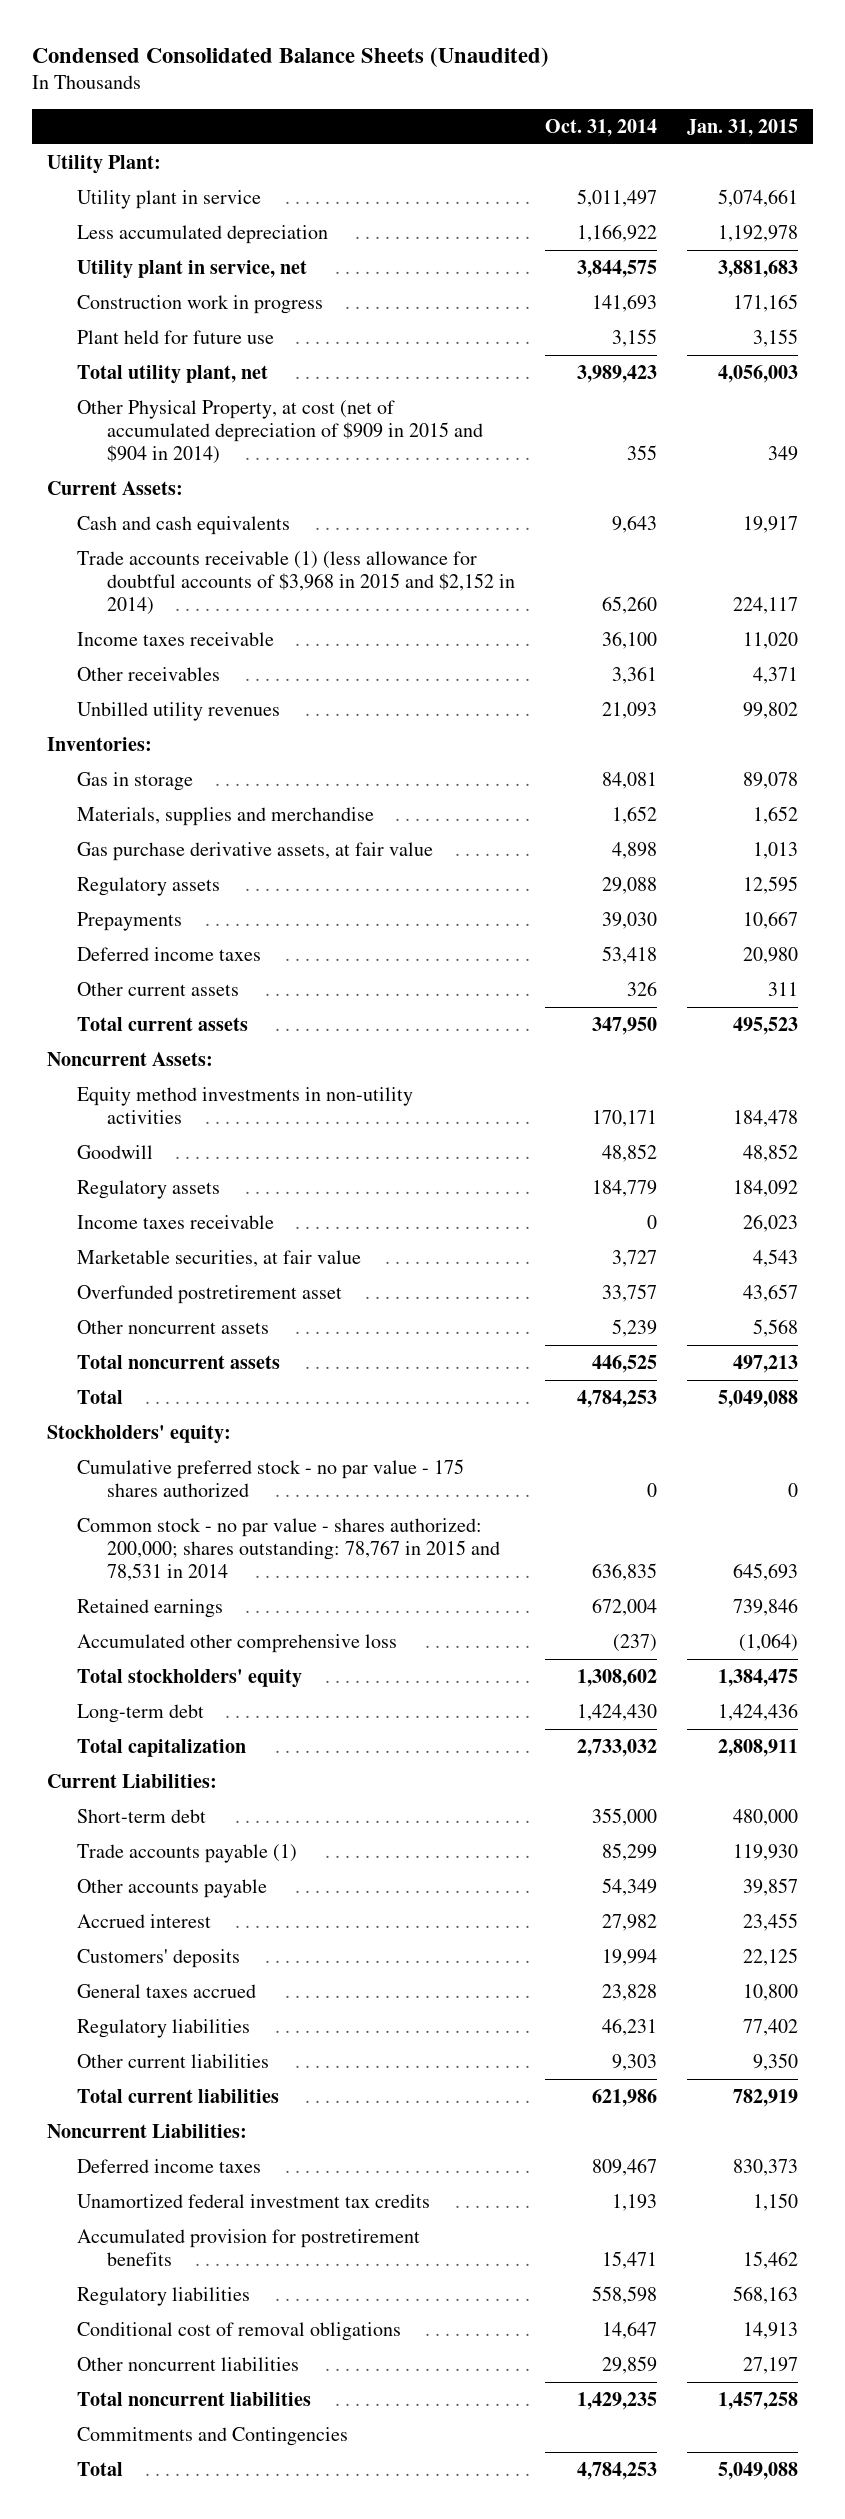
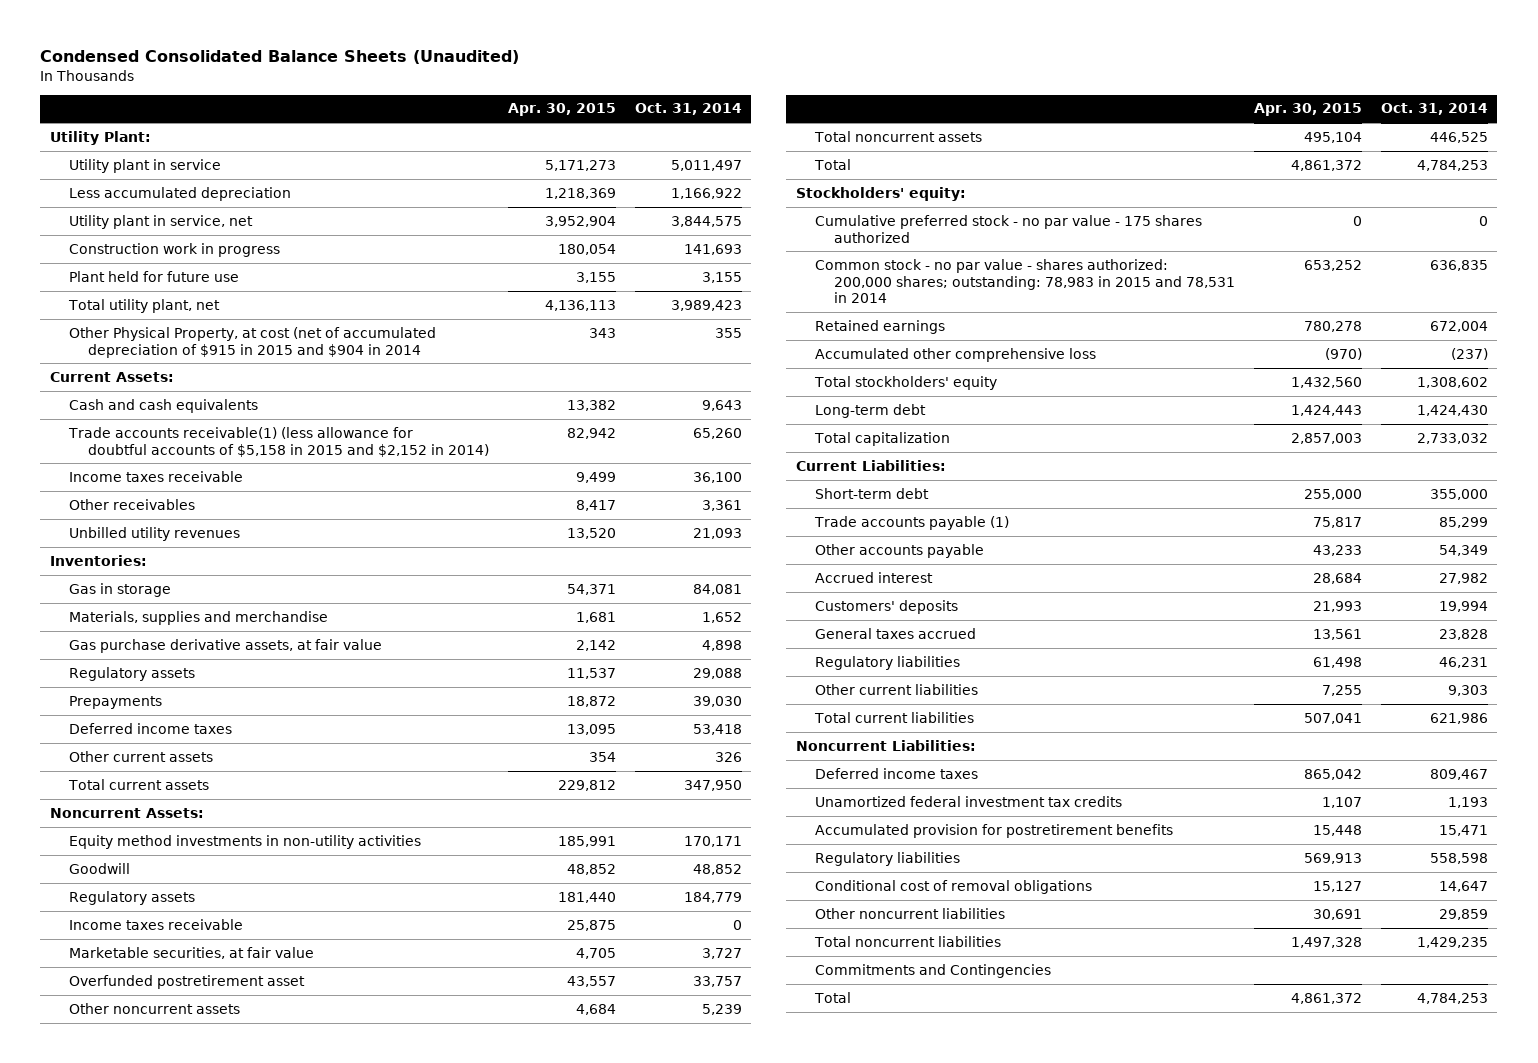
[686,118,798,137] Jan. 31, 2015 -> none
none -> [508,103,617,117] Apr. 30, 2015
[76,399,483,465] Other Physical Property, at cost (net of accumulated depreciation of $909 in 2015 and $904 in 2014) -> [69,326,437,358] Other Physical Property, at cost (net of accumulated depreciation of $915 in 2015 and $904 in 2014
[76,550,515,616] Trade accounts receivable (1) (less allowance for doubtful accounts of $3,968 in 2015 and $2,152 in 2014) -> [68,426,490,457] Trade accounts receivable(1) (less allowance for doubtful accounts of $5,158 in 2015 and $2,152 in 2014)
[76,1517,500,1582] Common stock - no par value - shares authorized: 200,000; shares outstanding: 78,767 in 2015 and 78,531 in 2014 -> [814,258,1236,304] Common stock - no par value - shares authorized: 200,000 shares; outstanding: 78,983 in 2015 and 78,531 in 2014

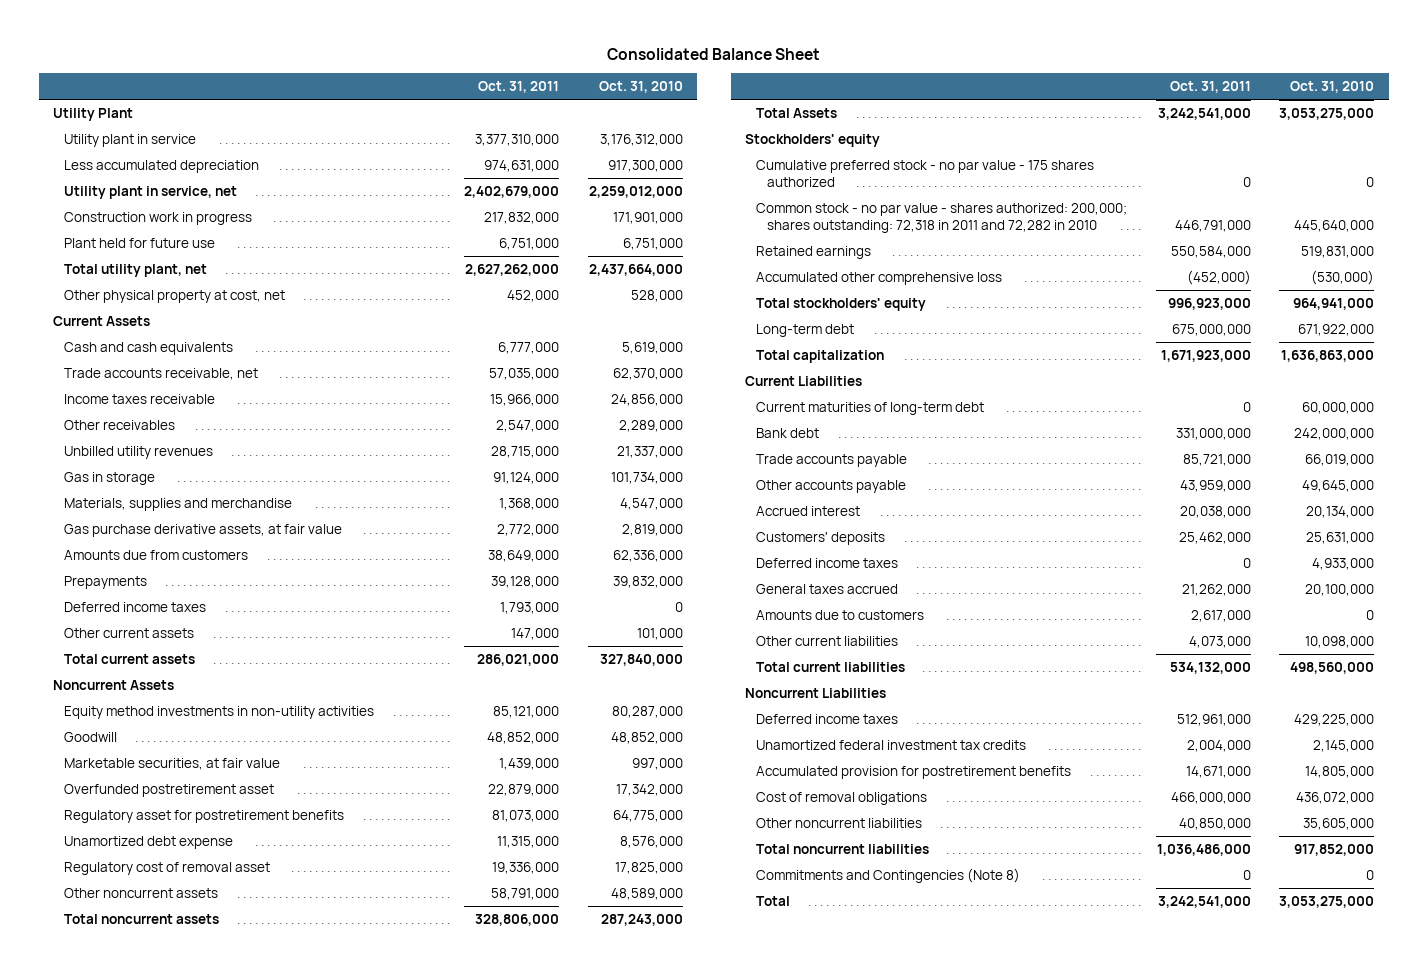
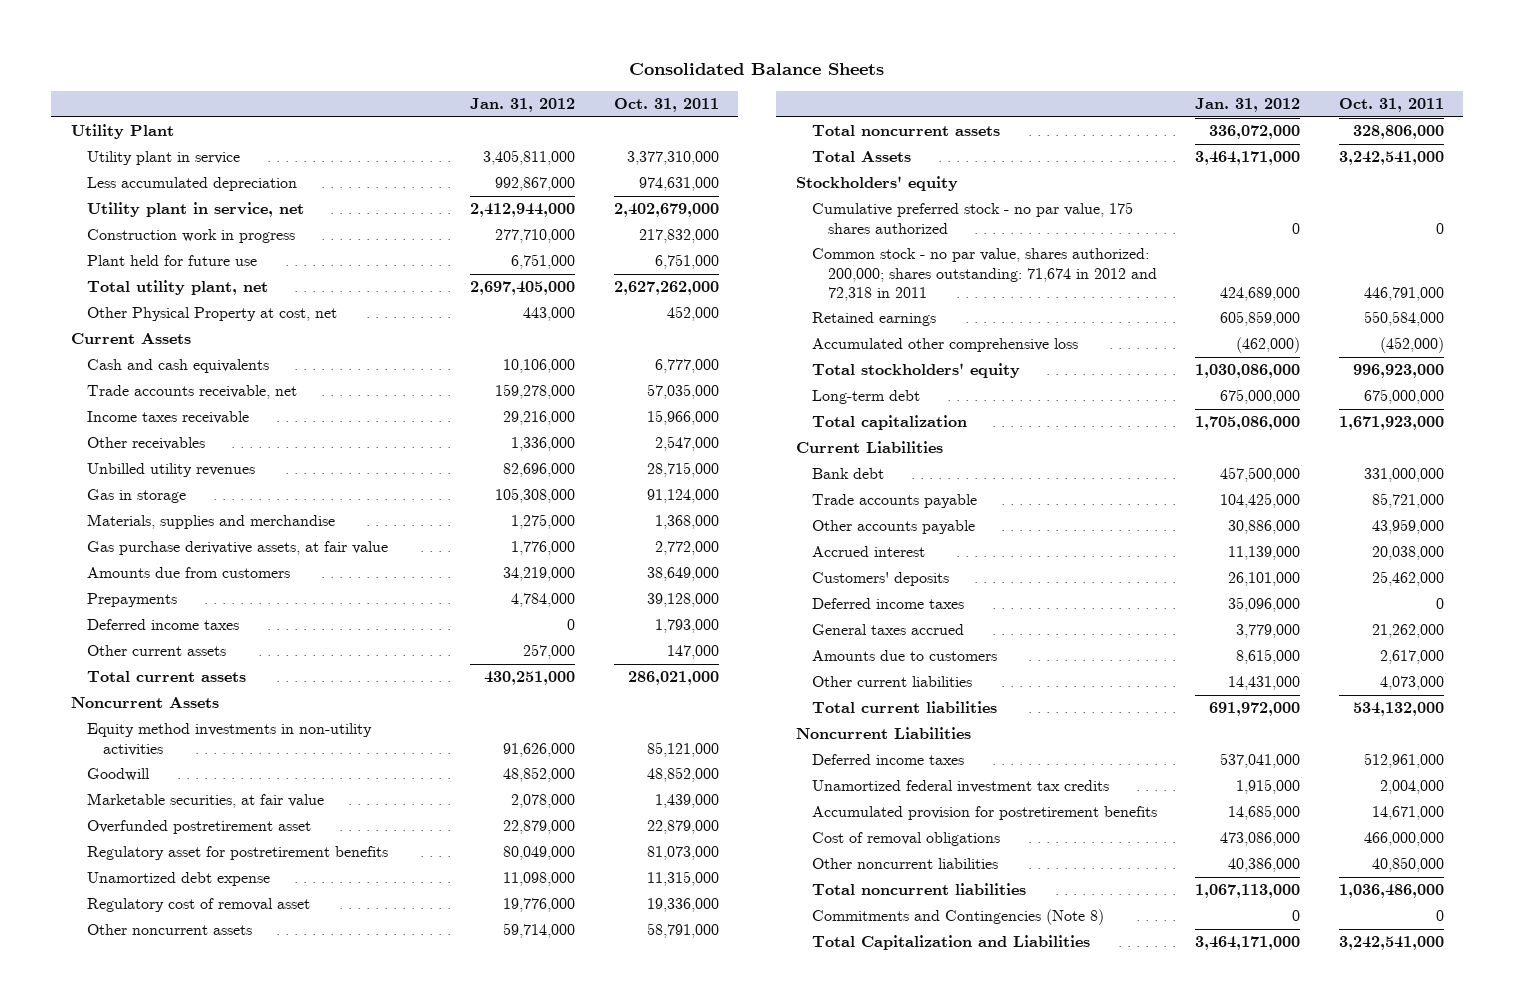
[606,47,820,60] Consolidated Balance Sheet -> [629,63,885,76] Consolidated Balance Sheets
[598,81,683,94] Oct. 31, 2010 -> none
none -> [470,98,576,113] Jan. 31, 2012
[64,289,286,303] Other physical property at cost, net -> [86,307,337,322] Other Physical Property at cost, net
[755,159,1094,187] Cumulative preferred stock - no par value - 175 shares authorized -> [811,202,1133,234] Cumulative preferred stock - no par value, 175 shares authorized
[755,202,1127,233] Common stock - no par value - shares authorized: 200,000; shares outstanding: 72,318 in 2011 and 72,282 in 2010 -> [811,248,1157,301] Common stock - no par value, shares authorized: 200,000; shares outstanding: 71,674 in 2012 and 72,318 in 2011
[755,401,984,415] Current maturities of long-term debt -> none
[755,895,790,906] Total -> [811,935,1090,951] Total Capitalization and Liabilities

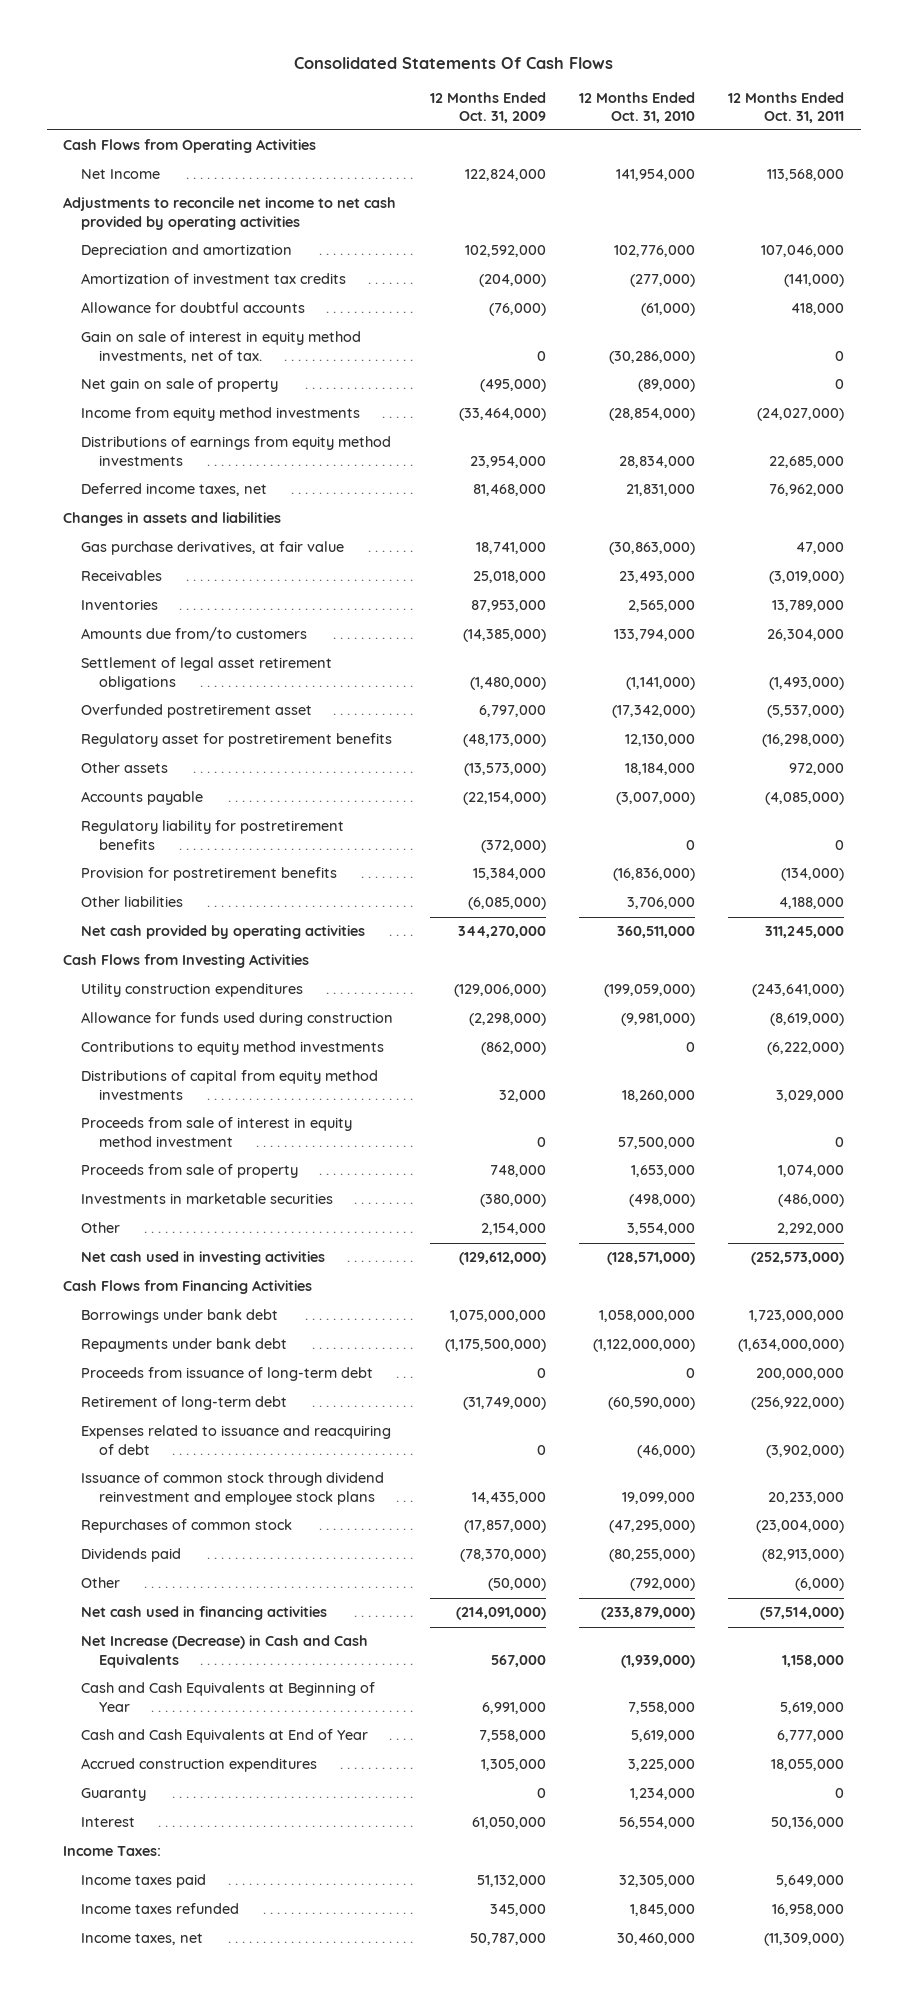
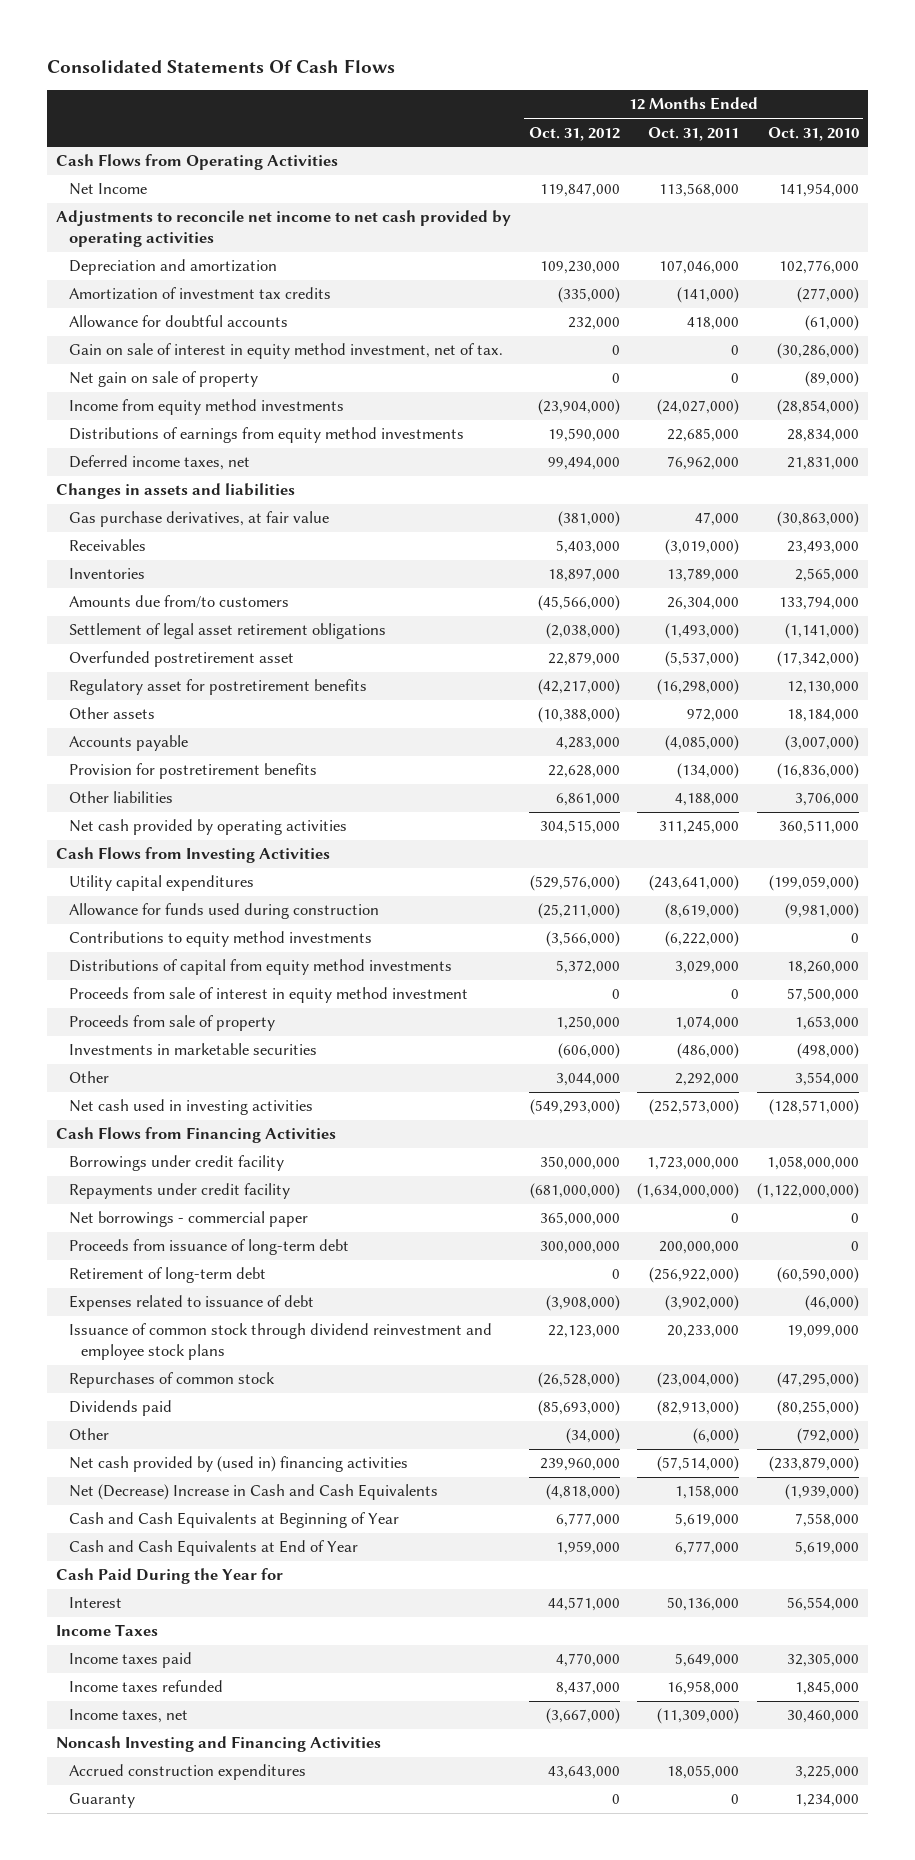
[429,91,546,123] 12 Months Ended Oct. 31, 2009 -> none
none -> [528,126,620,141] Oct. 31, 2012
[81,331,362,363] Gain on sale of interest in equity method investments, net of tax. -> [68,343,503,360] Gain on sale of interest in equity method investment, net of tax.
[81,820,345,850] Regulatory liability for postretirement benefits -> none
[81,983,304,998] Utility construction expenditures -> [68,875,254,892] Utility capital expenditures
[81,1309,279,1324] Borrowings under bank debt -> [68,1155,284,1172] Borrowings under credit facility
[81,1338,288,1353] Repayments under bank debt -> [68,1183,290,1200] Repayments under credit facility
none -> [68,1211,308,1228] Net borrowings - commercial paper
[81,1425,392,1455] Expenses related to issuance and reacquiring of debt -> [68,1295,314,1312] Expenses related to issuance of debt
[81,1606,328,1621] Net cash used in financing activities -> [68,1456,408,1473] Net cash provided by (used in) financing activities
[81,1635,369,1668] Net Increase (Decrease) in Cash and Cash Equivalents -> [68,1484,438,1501] Net (Decrease) Increase in Cash and Cash Equivalents
none -> [56,1568,284,1585] Cash Paid During the Year for
[63,1846,162,1857] Income Taxes: -> [56,1624,159,1637] Income Taxes
none -> [56,1736,382,1753] Noncash Investing and Financing Activities
[81,1758,318,1773] Accrued construction expenditures -> [68,1764,306,1781] Accrued construction expenditures
[81,1788,147,1802] Guaranty -> [68,1793,135,1809] Guaranty

